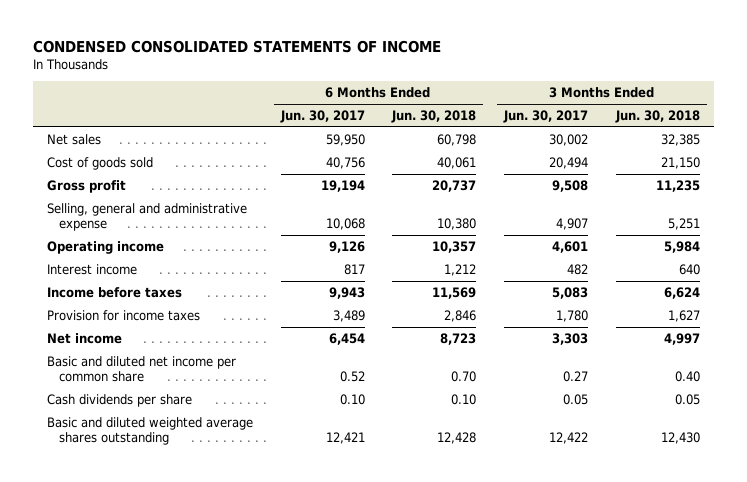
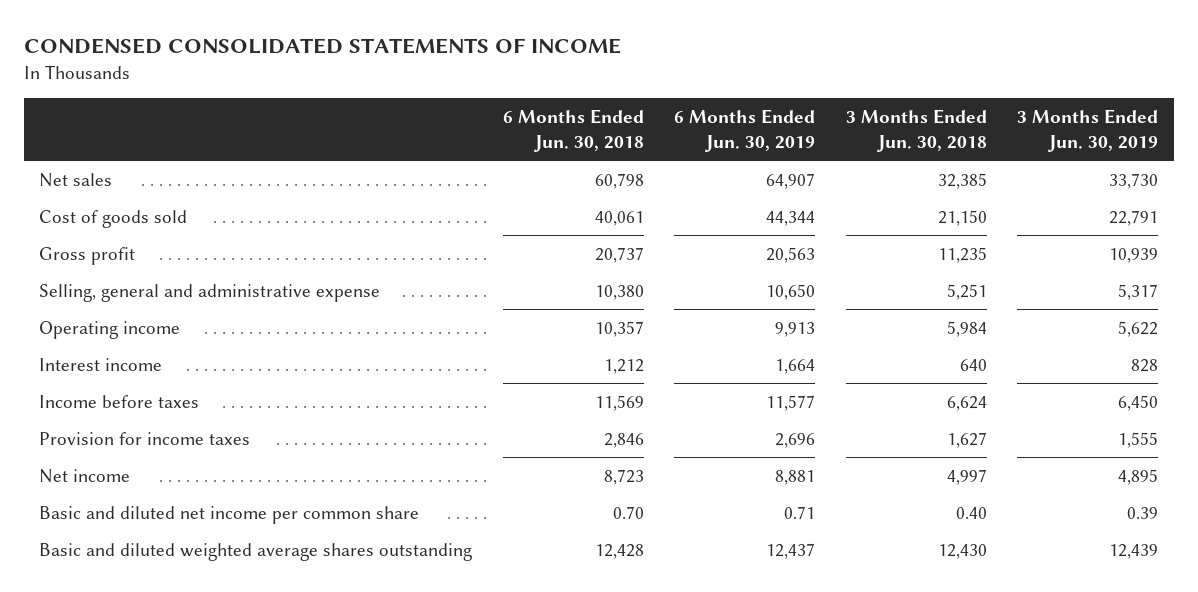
[279,110,365,124] Jun. 30, 2017 -> none
[503,110,589,124] Jun. 30, 2017 -> none
none -> [674,109,816,152] 6 Months Ended Jun. 30, 2019
none -> [1017,109,1159,152] 3 Months Ended Jun. 30, 2019
[46,393,192,407] Cash dividends per share -> none

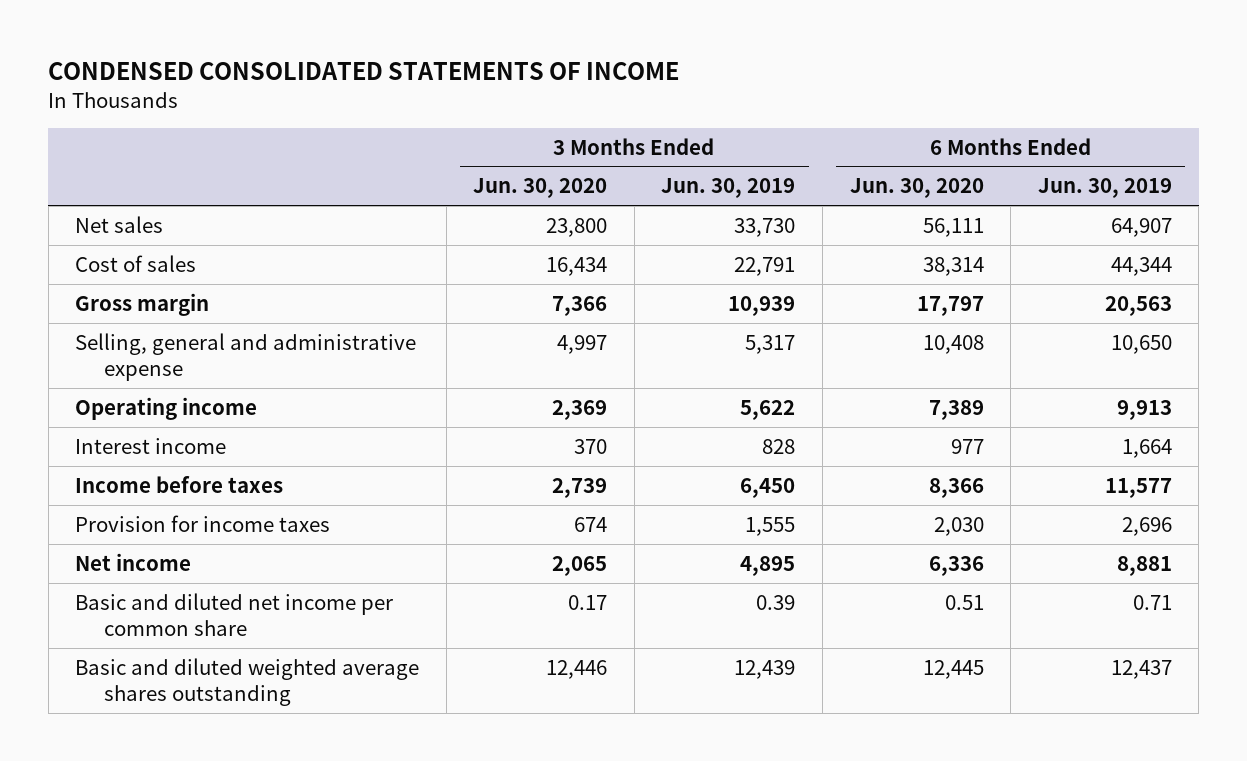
[502,109,644,152] 6 Months Ended Jun. 30, 2018 -> none
[845,109,987,152] 3 Months Ended Jun. 30, 2018 -> none
none -> [473,178,608,199] Jun. 30, 2020
none -> [849,178,984,199] Jun. 30, 2020
[39,209,188,228] Cost of goods sold -> [75,254,197,272] Cost of sales
[39,246,136,265] Gross profit -> [75,292,210,316] Gross margin

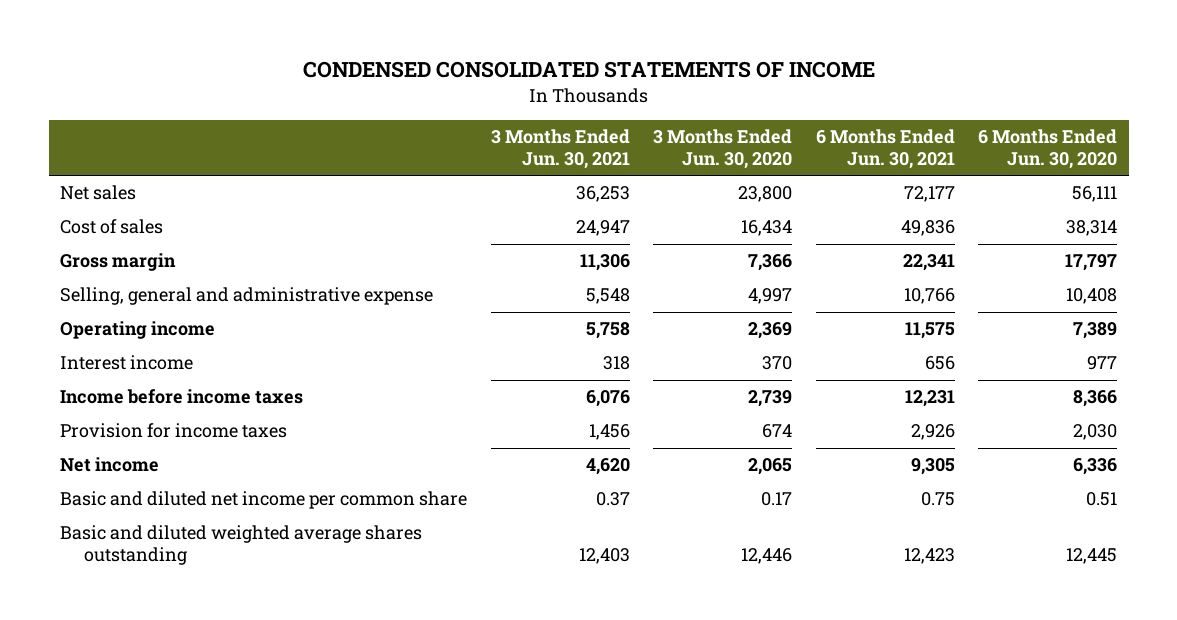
[661,178,796,199] Jun. 30, 2019 -> none
[1037,178,1172,199] Jun. 30, 2019 -> none
none -> [490,129,630,169] 3 Months Ended Jun. 30, 2021
none -> [815,129,955,169] 6 Months Ended Jun. 30, 2021
[75,475,284,493] Income before taxes -> [60,389,304,405] Income before income taxes

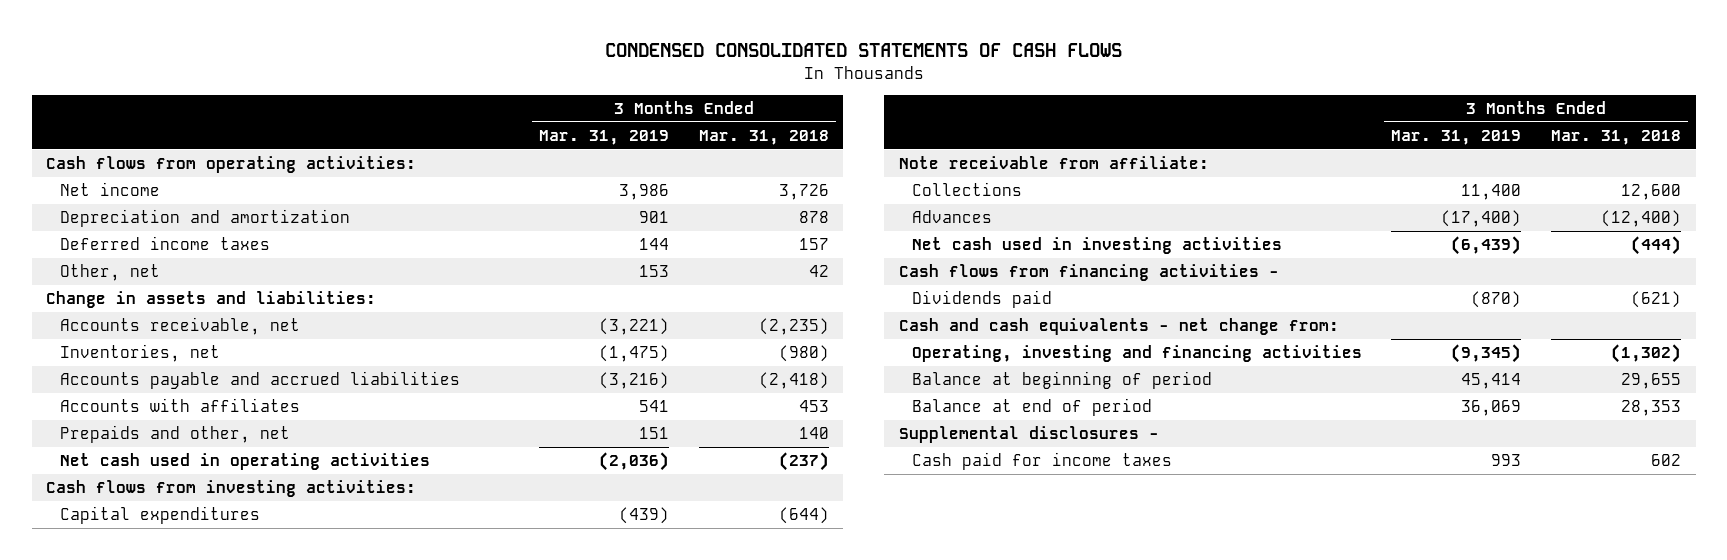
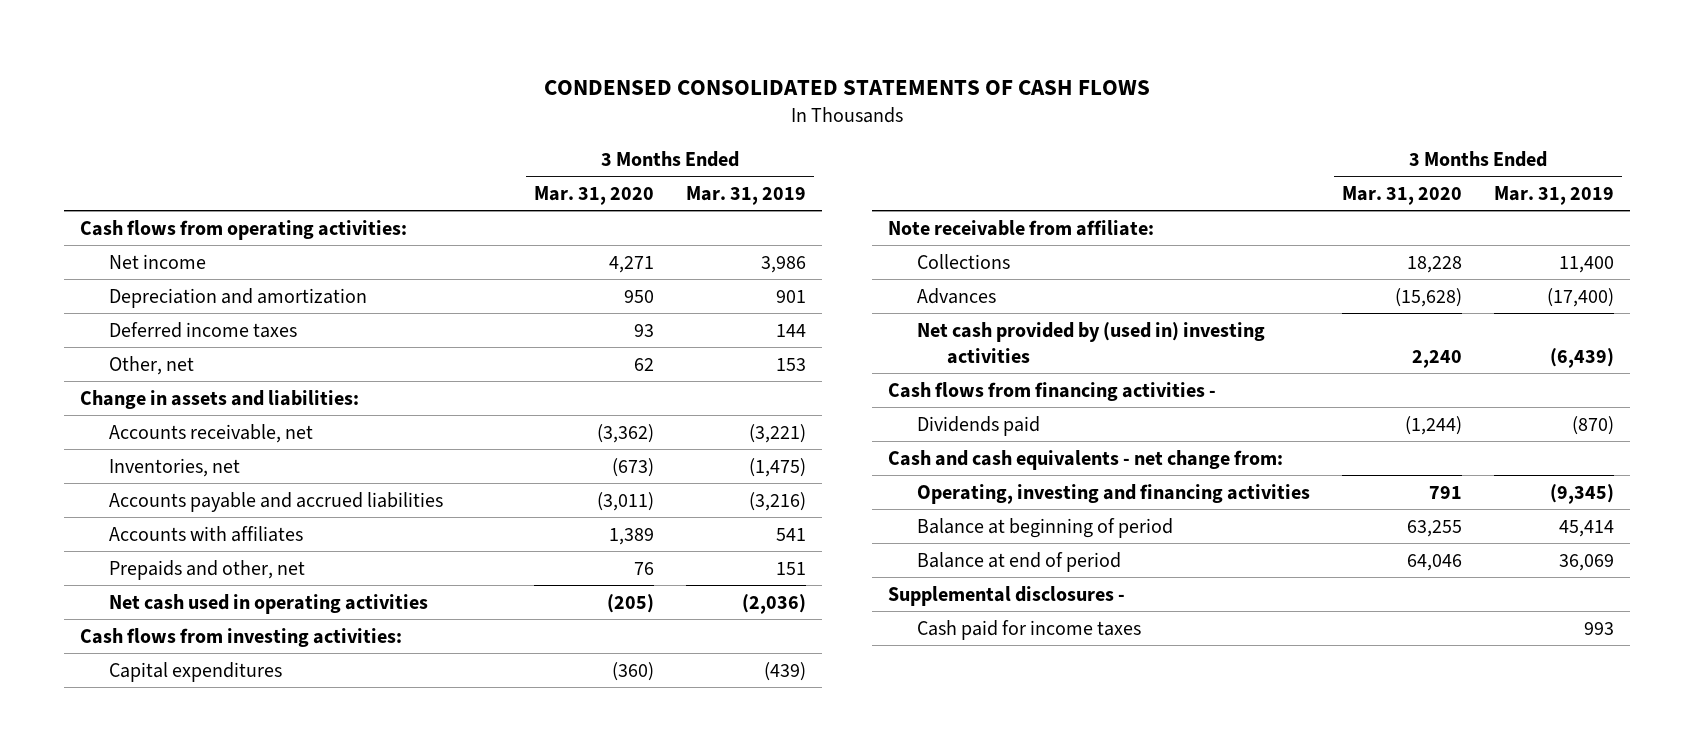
[698,130,829,146] Mar. 31, 2018 -> none
none -> [534,186,655,206] Mar. 31, 2020
[911,237,1282,255] Net cash used in investing activities -> [917,321,1266,364] Net cash provided by (used in) investing activities

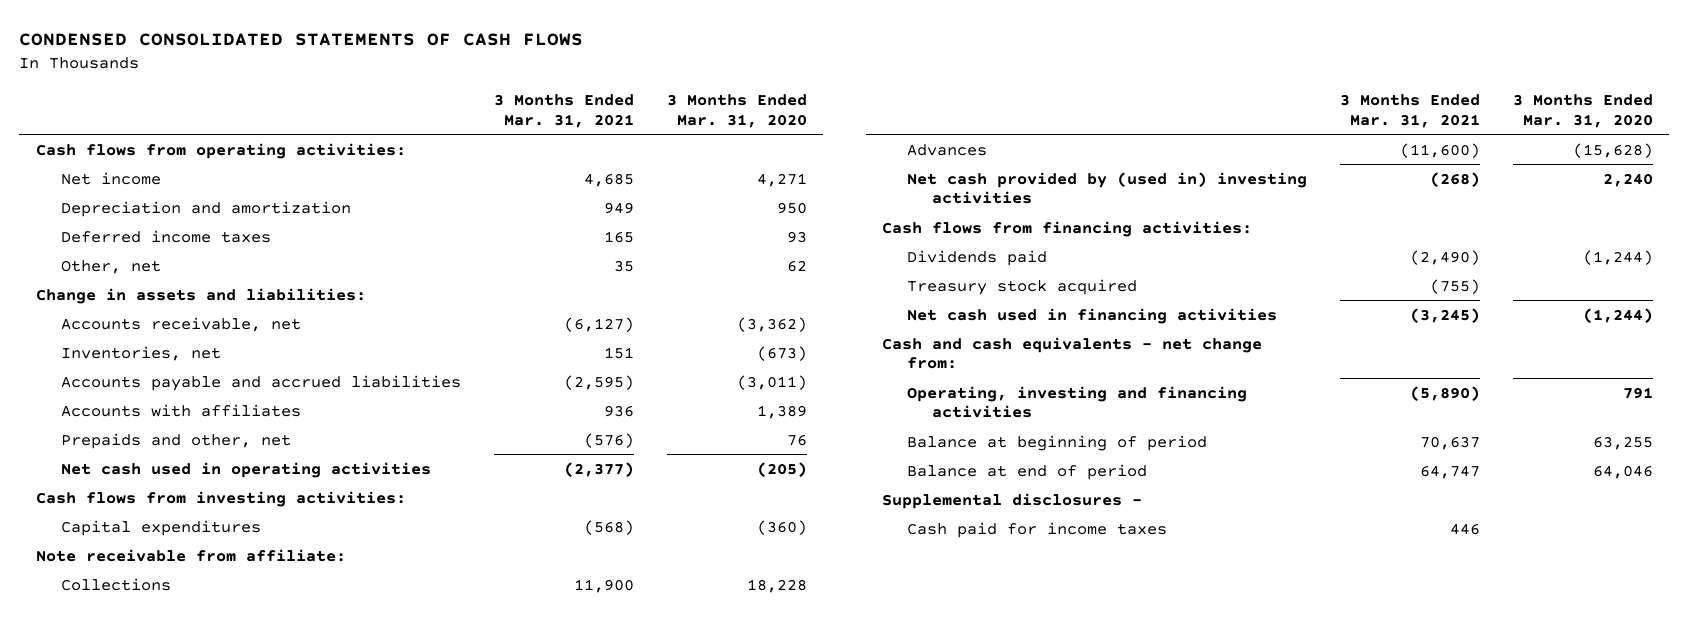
[685,186,806,206] Mar. 31, 2019 -> none
none -> [493,94,634,128] 3 Months Ended Mar. 31, 2021
[888,381,1217,401] Cash flows from financing activities - -> [881,220,1252,237] Cash flows from financing activities:
none -> [907,278,1138,295] Treasury stock acquired
none -> [907,307,1278,324] Net cash used in financing activities

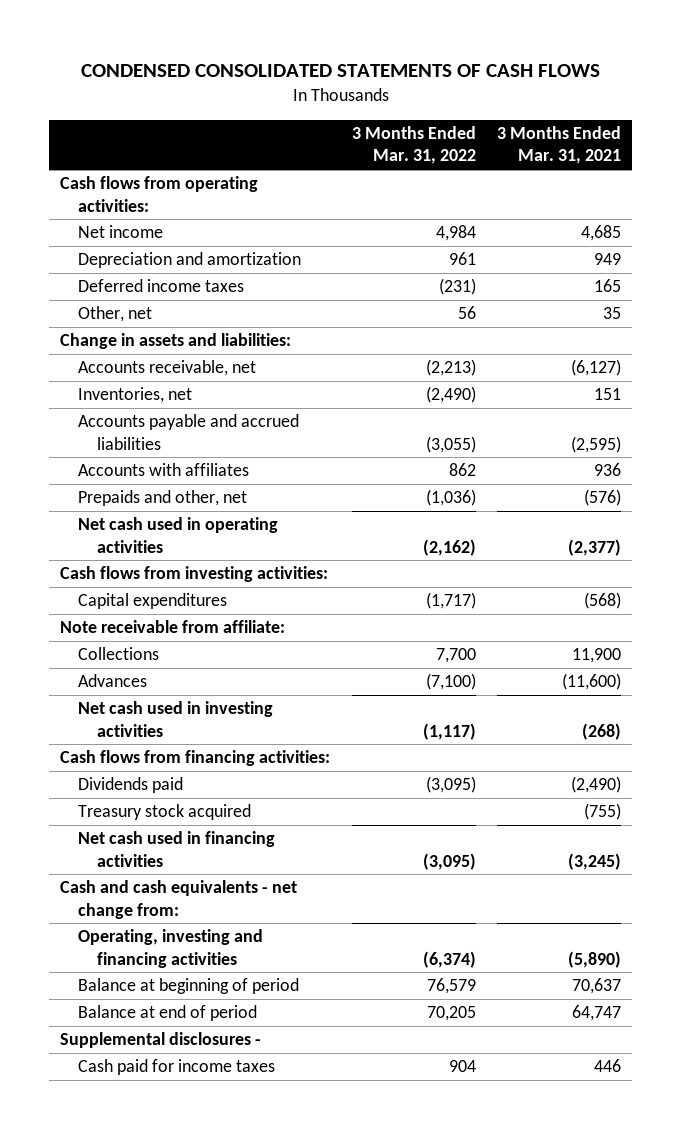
[666,94,807,128] 3 Months Ended Mar. 31, 2020 -> none
none -> [351,126,476,165] 3 Months Ended Mar. 31, 2022
[907,171,1308,205] Net cash provided by (used in) investing activities -> [78,701,274,737] Net cash used in investing activities

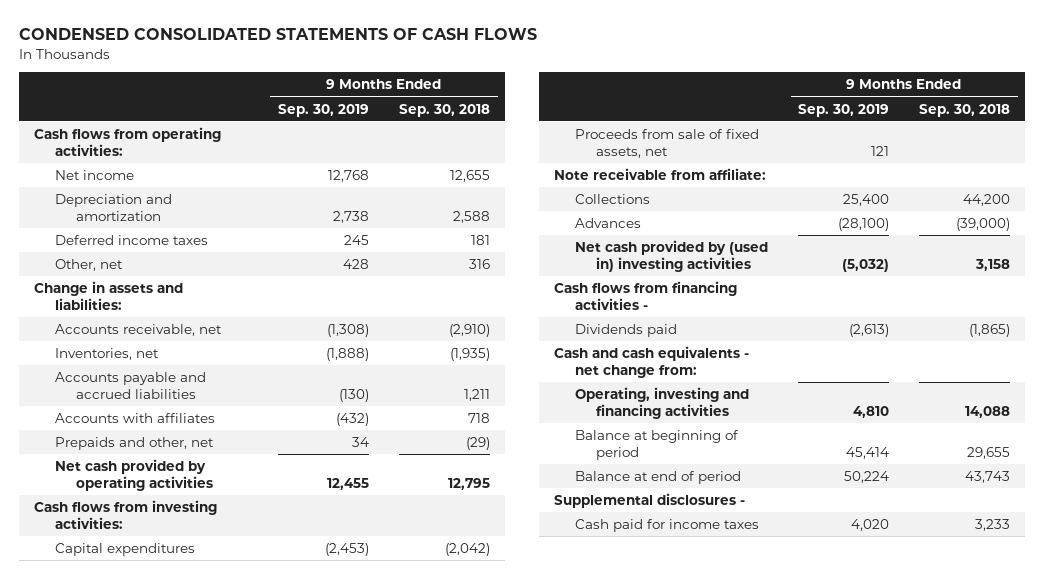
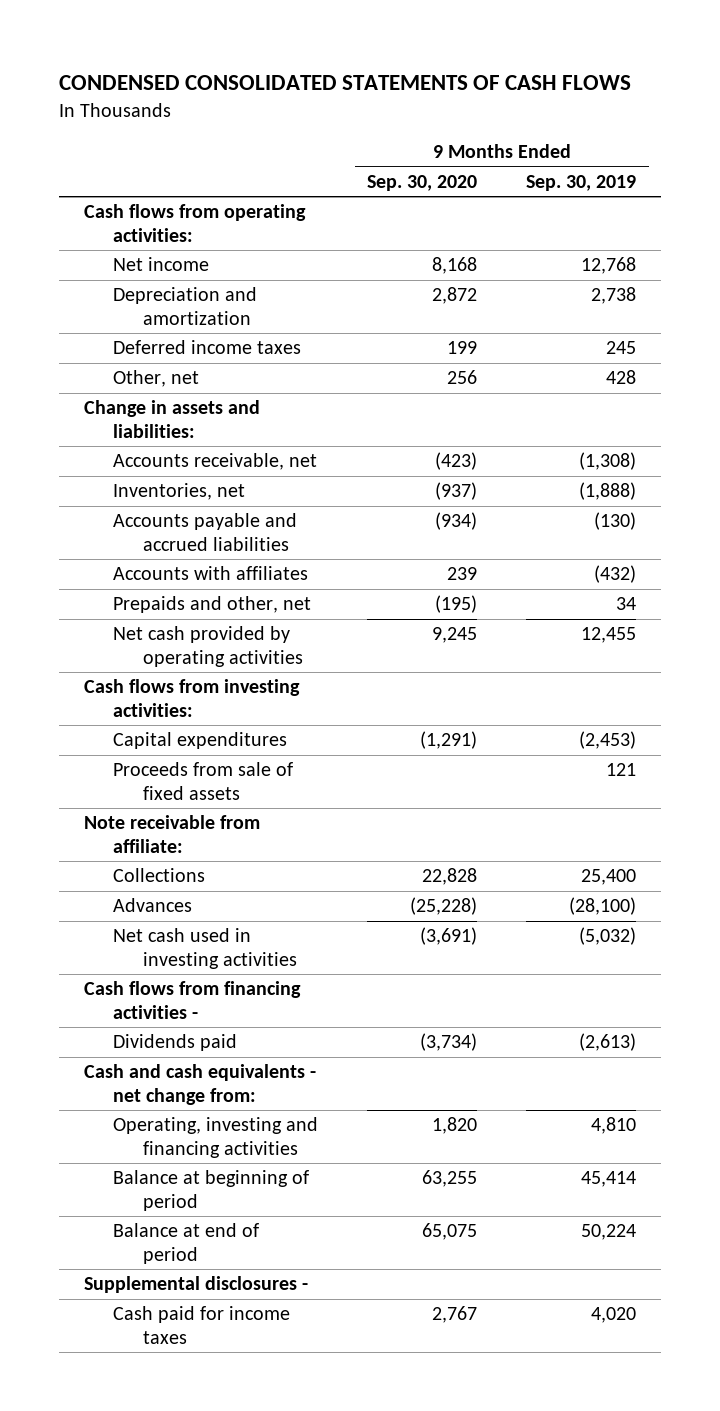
[399,103,491,117] Sep. 30, 2018 -> none
none -> [367,174,478,191] Sep. 30, 2020
[575,128,760,158] Proceeds from sale of fixed assets, net -> [113,762,294,800] Proceeds from sale of fixed assets
[575,239,769,272] Net cash provided by (used in) investing activities -> [113,928,298,969] Net cash used in investing activities

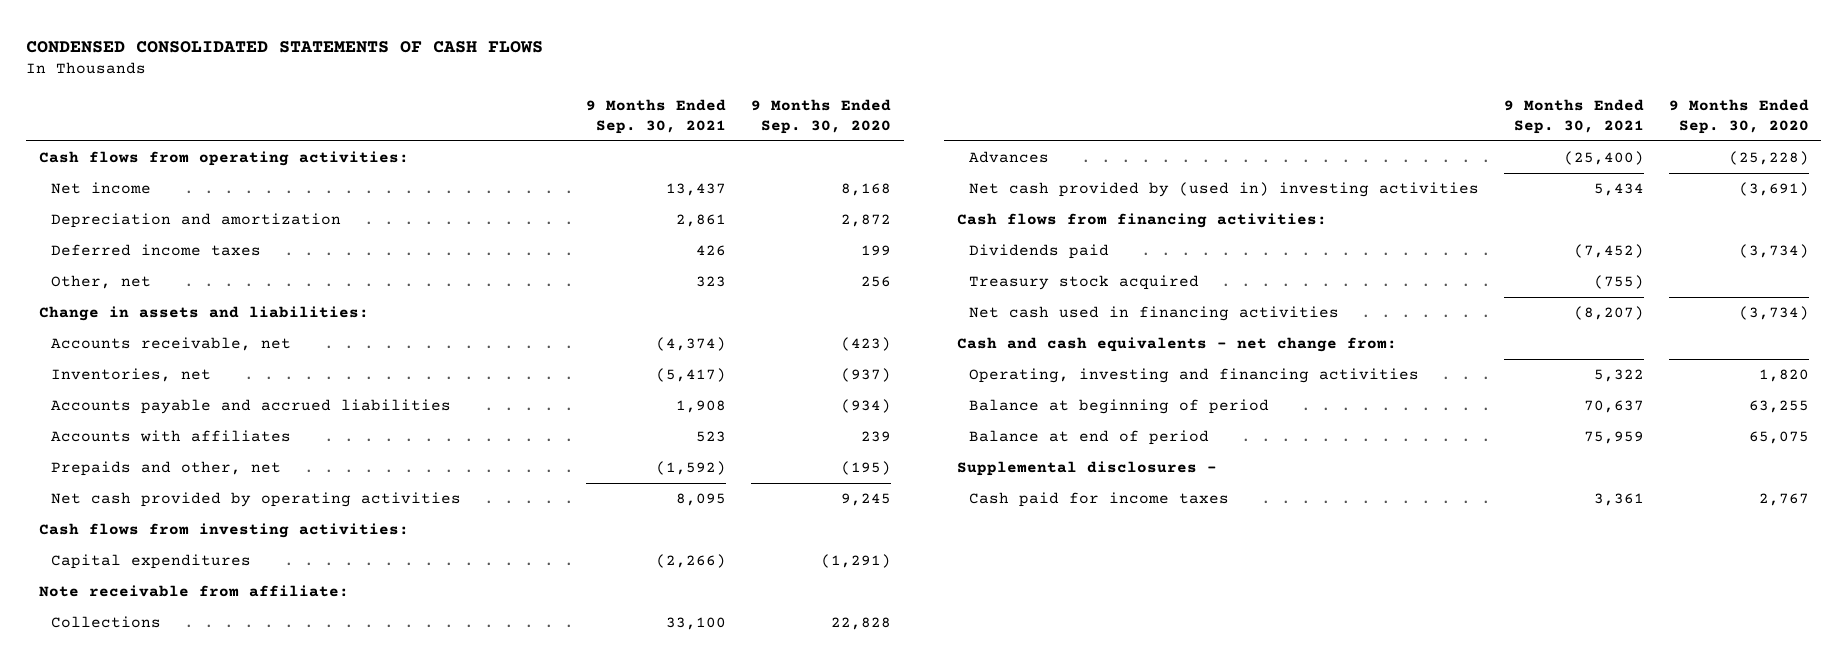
[526,174,637,191] Sep. 30, 2019 -> none
none -> [586,99,727,134] 9 Months Ended Sep. 30, 2021
[113,762,294,800] Proceeds from sale of fixed assets -> none
[113,928,298,969] Net cash used in investing activities -> [968,182,1479,198] Net cash provided by (used in) investing activities
[83,981,301,1019] Cash flows from financing activities - -> [956,213,1327,229] Cash flows from financing activities:
none -> [968,275,1199,291] Treasury stock acquired
none -> [968,306,1339,322] Net cash used in financing activities

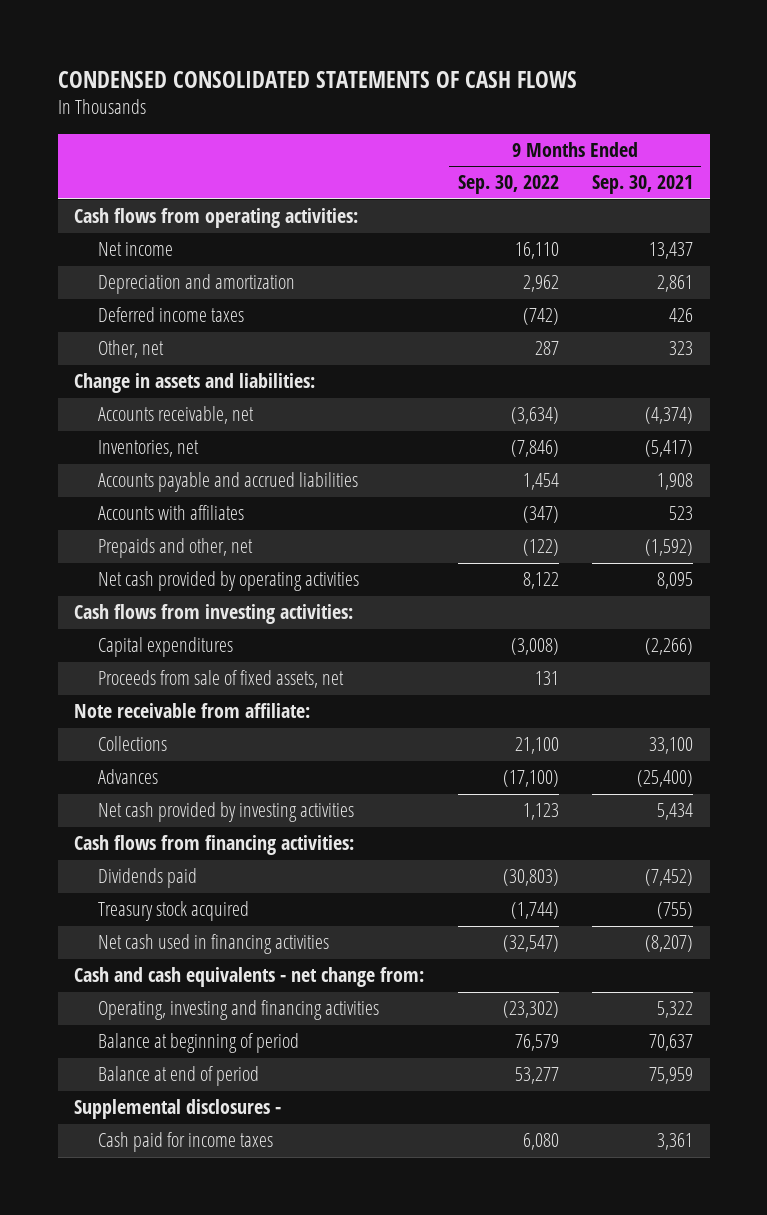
[751,99,892,134] 9 Months Ended Sep. 30, 2020 -> none
none -> [457,175,559,195] Sep. 30, 2022
none -> [97,670,344,689] Proceeds from sale of fixed assets, net
[968,182,1479,198] Net cash provided by (used in) investing activities -> [97,802,354,823] Net cash provided by investing activities

